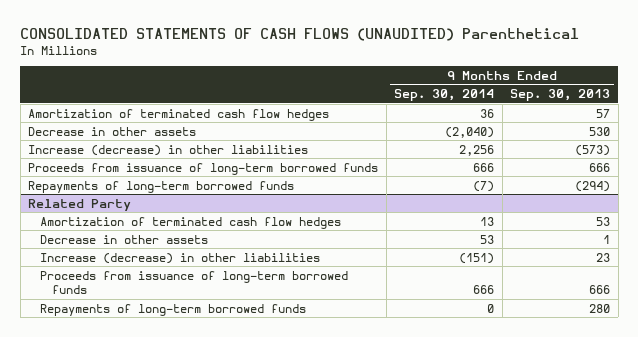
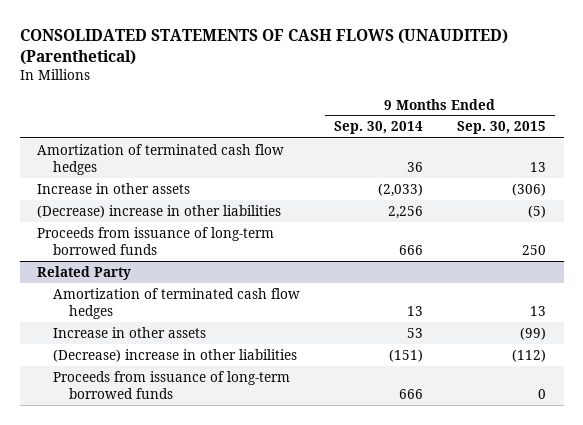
[20,27,580,41] CONSOLIDATED STATEMENTS OF CASH FLOWS (UNAUDITED) Parenthetical -> [19,28,508,65] CONSOLIDATED STATEMENTS OF CASH FLOWS (UNAUDITED) (Parenthetical)
[510,89,611,102] Sep. 30, 2013 -> none
none -> [457,121,547,135] Sep. 30, 2015
[28,126,197,136] Decrease in other assets -> [36,182,190,194] Increase in other assets
[445,126,495,138] (2,040) -> [378,182,424,197] (2,033)
[28,144,309,156] Increase (decrease) in other liabilities -> [36,204,281,218] (Decrease) increase in other liabilities
[28,180,295,193] Repayments of long-term borrowed funds -> none
[40,234,209,244] Decrease in other assets -> [52,326,206,338] Increase in other assets
[40,252,321,264] Increase (decrease) in other liabilities -> [52,348,297,362] (Decrease) increase in other liabilities
[40,303,307,316] Repayments of long-term borrowed funds -> none

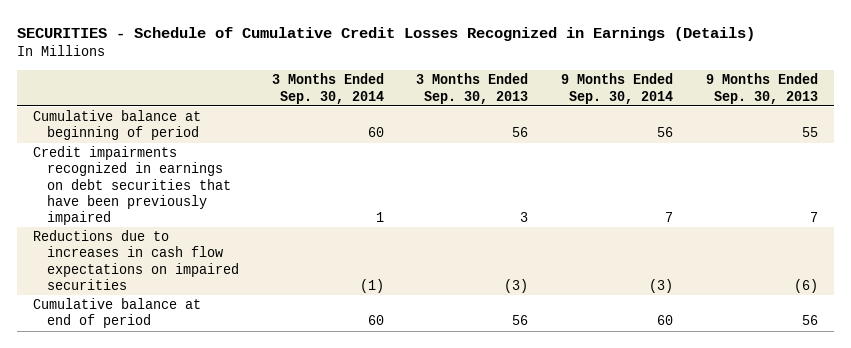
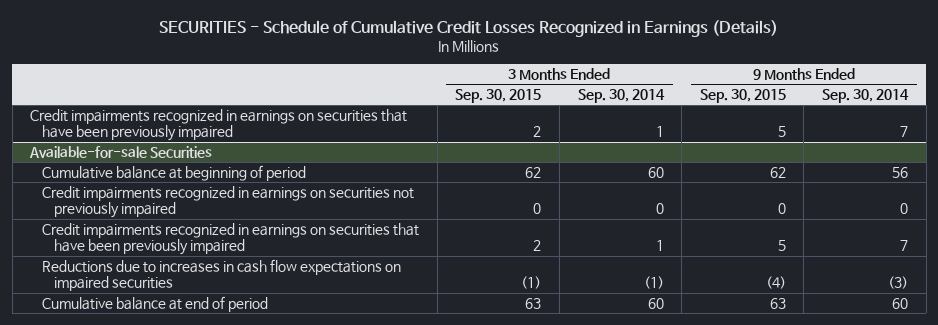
[416,73,529,104] 3 Months Ended Sep. 30, 2013 -> none
[705,73,818,104] 9 Months Ended Sep. 30, 2013 -> none
none -> [455,89,542,104] Sep. 30, 2015
none -> [699,89,786,104] Sep. 30, 2015
none -> [30,108,408,142] Credit impairments recognized in earnings on securities that have been previously impaired
none -> [29,145,213,158] Available-for-sale Securities
none -> [42,185,415,219] Credit impairments recognized in earnings on securities not previously impaired
[33,146,232,226] Credit impairments recognized in earnings on debt securities that have been previously impaired -> [42,222,420,256] Credit impairments recognized in earnings on securities that have been previously impaired

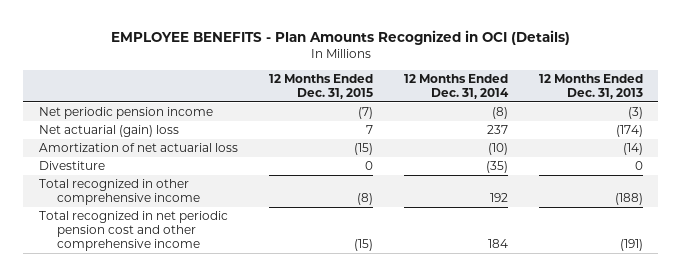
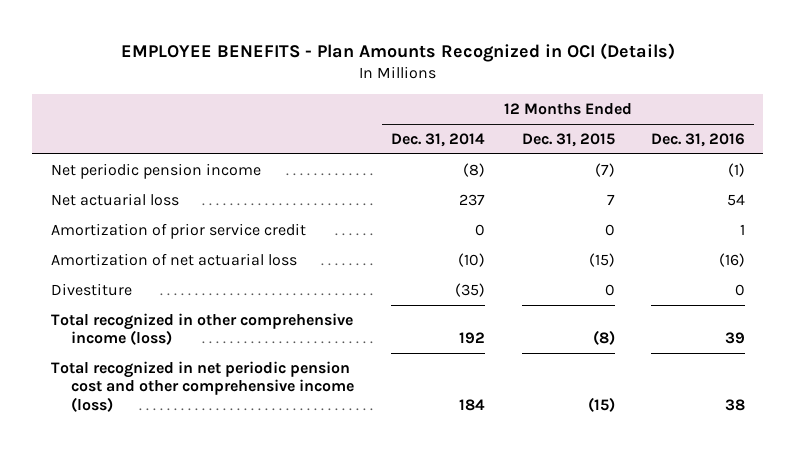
[538,73,643,99] 12 Months Ended Dec. 31, 2013 -> none
none -> [651,132,746,147] Dec. 31, 2016
[38,125,179,138] Net actuarial (gain) loss -> [50,192,179,206] Net actuarial loss
none -> [50,222,306,239] Amortization of prior service credit
[38,179,201,206] Total recognized in other comprehensive income -> [50,312,353,346] Total recognized in other comprehensive income (loss)
[38,211,228,252] Total recognized in net periodic pension cost and other comprehensive income -> [50,360,355,413] Total recognized in net periodic pension cost and other comprehensive income (loss)

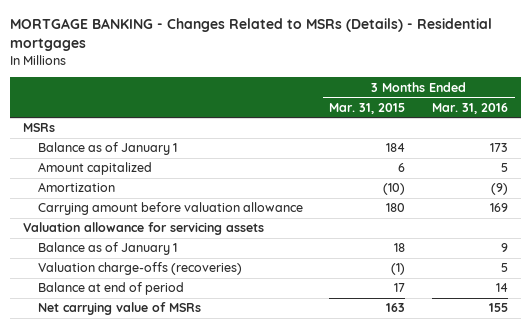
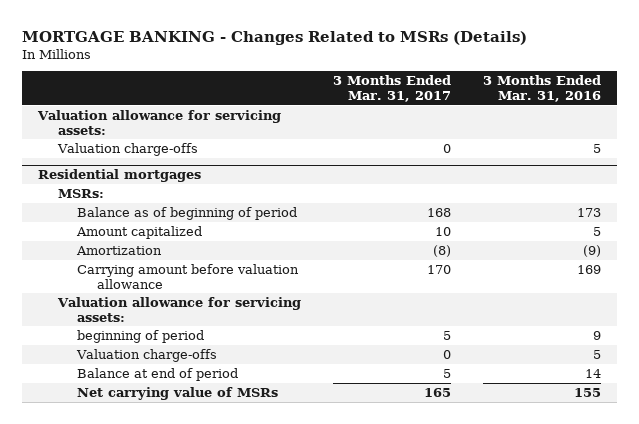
[10,18,493,52] MORTGAGE BANKING - Changes Related to MSRs (Details) - Residential mortgages -> [21,30,527,45] MORTGAGE BANKING - Changes Related to MSRs (Details)
[329,102,406,114] Mar. 31, 2015 -> none
none -> [333,75,452,103] 3 Months Ended Mar. 31, 2017
none -> [36,110,281,135] Valuation allowance for servicing assets:
none -> [56,143,198,157] Valuation charge-offs
none -> [37,169,201,183] Residential mortgages
[23,123,56,133] MSRs -> [57,189,104,199] MSRs:
[37,142,177,156] Balance as of January 1 -> [77,207,298,221] Balance as of beginning of period
[23,222,265,236] Valuation allowance for servicing assets -> [56,297,301,322] Valuation allowance for servicing assets:
[37,242,177,256] Balance as of January 1 -> [77,330,205,344] beginning of period
[37,262,242,276] Valuation charge-offs (recoveries) -> [76,349,218,363] Valuation charge-offs

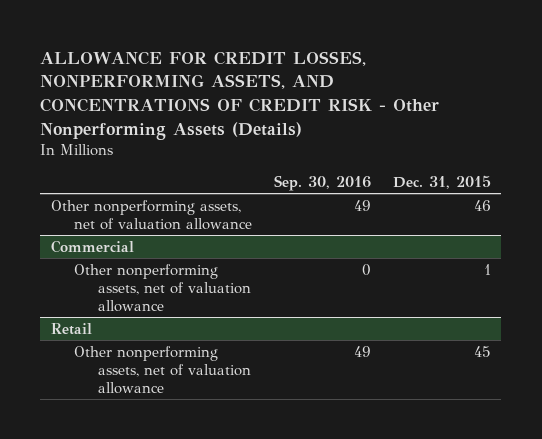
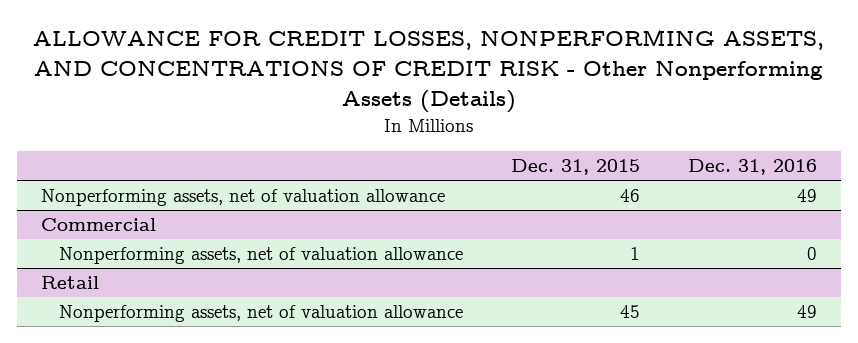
[274,175,372,192] Sep. 30, 2016 -> none
none -> [687,158,817,175] Dec. 31, 2016
[50,199,253,230] Other nonperforming assets, net of valuation allowance -> [40,189,445,207] Nonperforming assets, net of valuation allowance
[74,263,251,312] Other nonperforming assets, net of valuation allowance -> [59,247,464,265] Nonperforming assets, net of valuation allowance
[74,345,251,394] Other nonperforming assets, net of valuation allowance -> [59,305,464,323] Nonperforming assets, net of valuation allowance

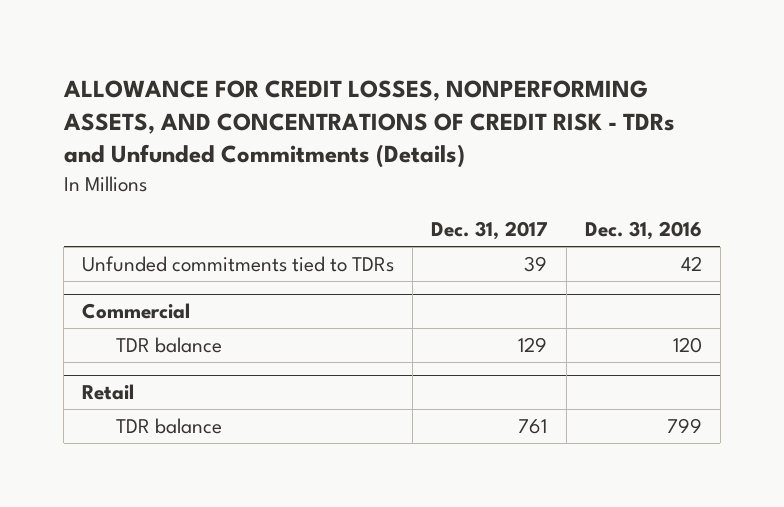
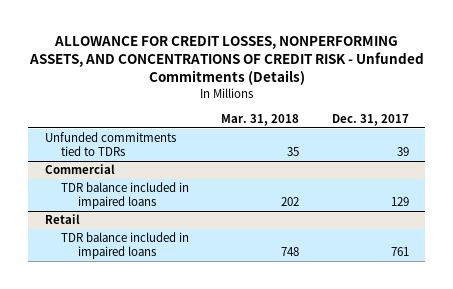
[62,79,675,169] ALLOWANCE FOR CREDIT LOSSES, NONPERFORMING ASSETS, AND CONCENTRATIONS OF CREDIT RISK - TDRs and Unfunded Commitments (Details) -> [28,36,424,86] ALLOWANCE FOR CREDIT LOSSES, NONPERFORMING ASSETS, AND CONCENTRATIONS OF CREDIT RISK - Unfunded Commitments (Details)
[584,221,702,241] Dec. 31, 2016 -> none
none -> [221,113,300,126] Mar. 31, 2018
[115,336,222,353] TDR balance -> [61,182,190,209] TDR balance included in impaired loans
[115,417,222,434] TDR balance -> [61,232,190,259] TDR balance included in impaired loans

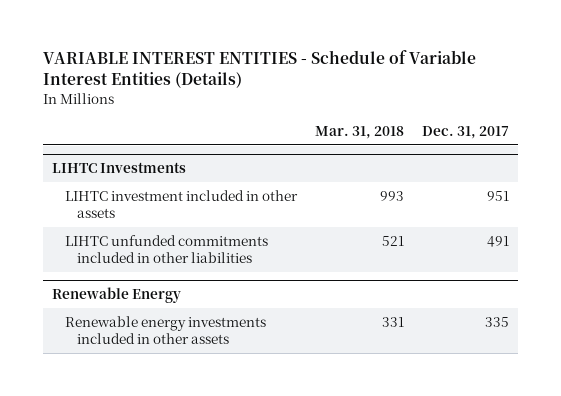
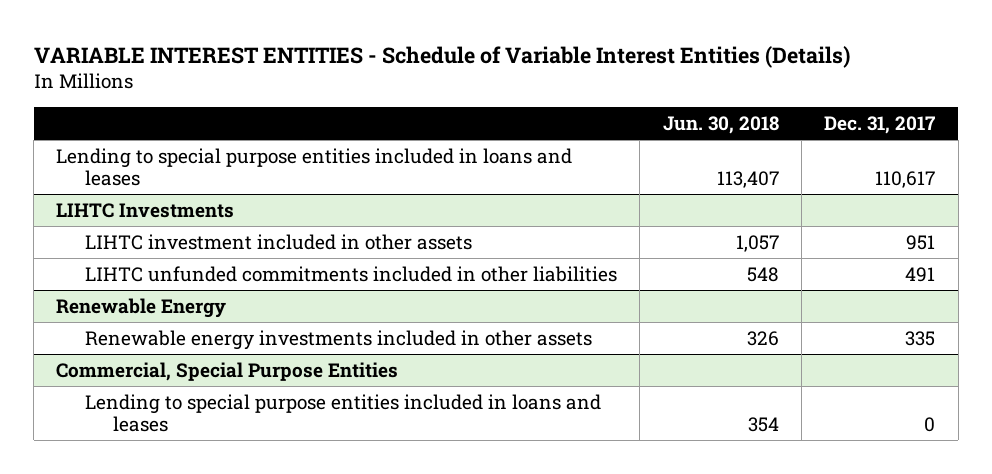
[314,126,404,140] Mar. 31, 2018 -> none
none -> [662,115,779,134] Jun. 30, 2018
none -> [56,147,573,186] Lending to special purpose entities included in loans and leases
none -> [56,361,399,381] Commercial, Special Purpose Entities
none -> [84,393,601,432] Lending to special purpose entities included in loans and leases

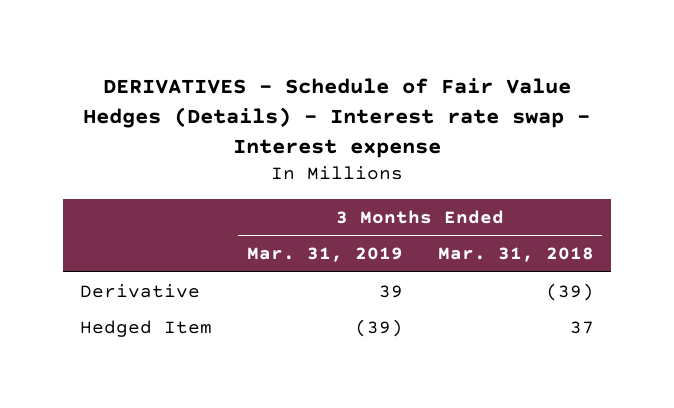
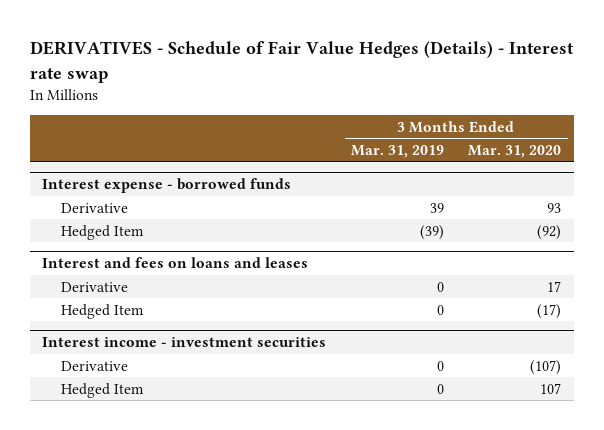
[82,78,590,159] DERIVATIVES - Schedule of Fair Value Hedges (Details) - Interest rate swap - Interest expense -> [30,41,575,83] DERIVATIVES - Schedule of Fair Value Hedges (Details) - Interest rate swap
[437,247,594,263] Mar. 31, 2018 -> none
none -> [468,145,562,159] Mar. 31, 2020
none -> [42,178,292,194] Interest expense - borrowed funds
none -> [42,257,309,269] Interest and fees on loans and leases
none -> [60,281,128,292] Derivative
none -> [60,303,144,319] Hedged Item
none -> [42,337,327,348] Interest income - investment securities
none -> [60,360,128,371] Derivative
none -> [60,382,144,398] Hedged Item

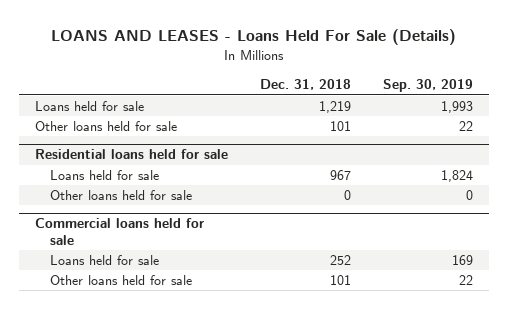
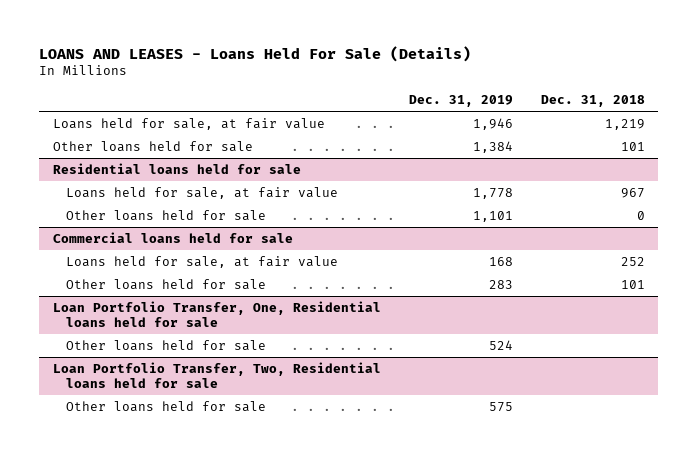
[383,79,474,93] Sep. 30, 2019 -> none
none -> [408,94,513,107] Dec. 31, 2019
[35,101,145,112] Loans held for sale -> [53,118,326,131] Loans held for sale, at fair value
[50,170,160,181] Loans held for sale -> [66,187,339,200] Loans held for sale, at fair value
[50,255,160,266] Loans held for sale -> [66,256,339,269] Loans held for sale, at fair value
none -> [53,301,382,327] Loan Portfolio Transfer, One, Residential loans held for sale
none -> [66,340,267,352] Other loans held for sale
none -> [53,362,382,388] Loan Portfolio Transfer, Two, Residential loans held for sale
none -> [66,401,267,413] Other loans held for sale

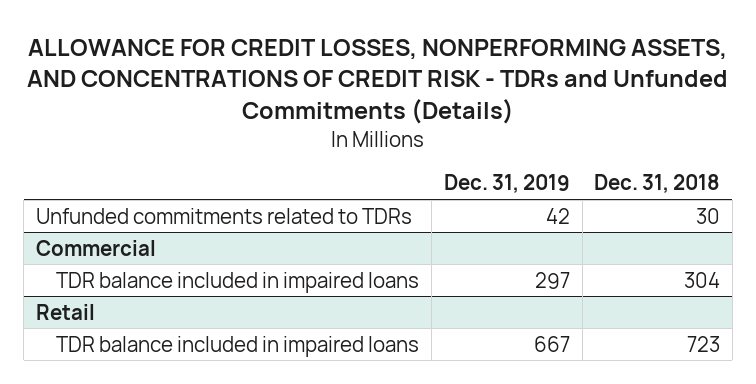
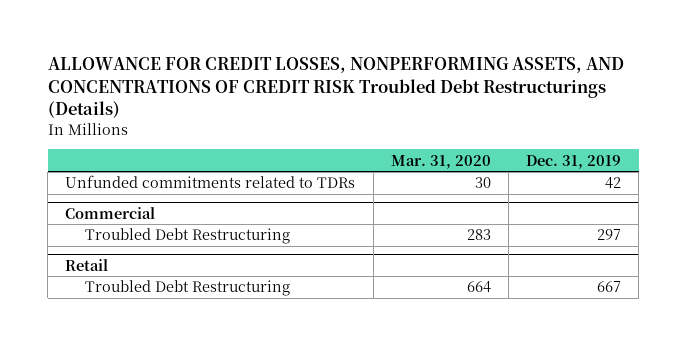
[27,38,729,124] ALLOWANCE FOR CREDIT LOSSES, NONPERFORMING ASSETS, AND CONCENTRATIONS OF CREDIT RISK - TDRs and Unfunded Commitments (Details) -> [47,57,624,119] ALLOWANCE FOR CREDIT LOSSES, NONPERFORMING ASSETS, AND CONCENTRATIONS OF CREDIT RISK Troubled Debt Restructurings (Details)
[594,174,721,194] Dec. 31, 2018 -> none
none -> [390,154,491,169] Mar. 31, 2020
[56,271,420,293] TDR balance included in impaired loans -> [85,228,291,245] Troubled Debt Restructuring
[56,335,420,357] TDR balance included in impaired loans -> [85,280,291,297] Troubled Debt Restructuring

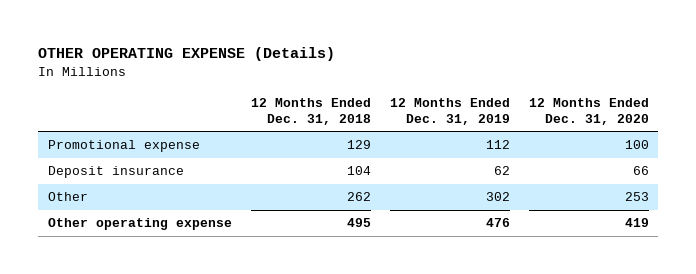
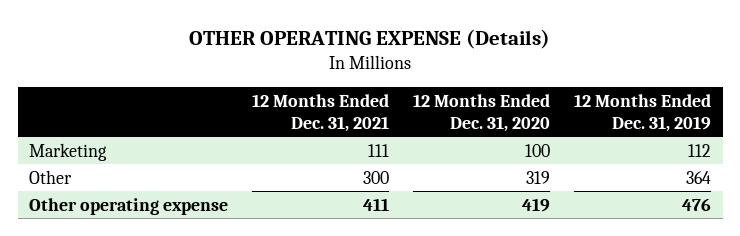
[250,97,371,125] 12 Months Ended Dec. 31, 2018 -> none
none -> [252,93,390,132] 12 Months Ended Dec. 31, 2021
[47,166,184,179] Deposit insurance -> none
[47,140,200,153] Promotional expense -> [29,142,108,161] Marketing
[485,192,510,202] 302 -> [685,170,711,184] 364
[624,192,649,202] 253 -> [525,170,550,184] 319

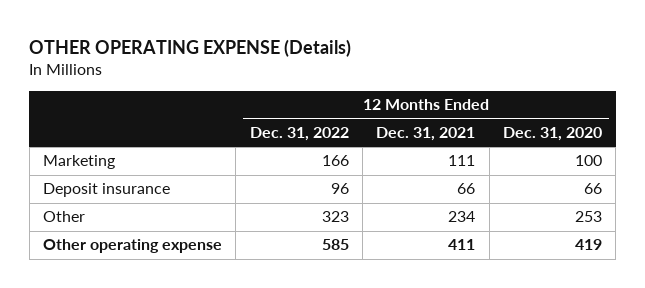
[573,93,711,132] 12 Months Ended Dec. 31, 2019 -> none
none -> [249,126,349,141] Dec. 31, 2022
none -> [43,183,171,198] Deposit insurance
[363,170,390,184] 300 -> [448,211,476,223] 234
[525,170,550,184] 319 -> [575,211,603,223] 253

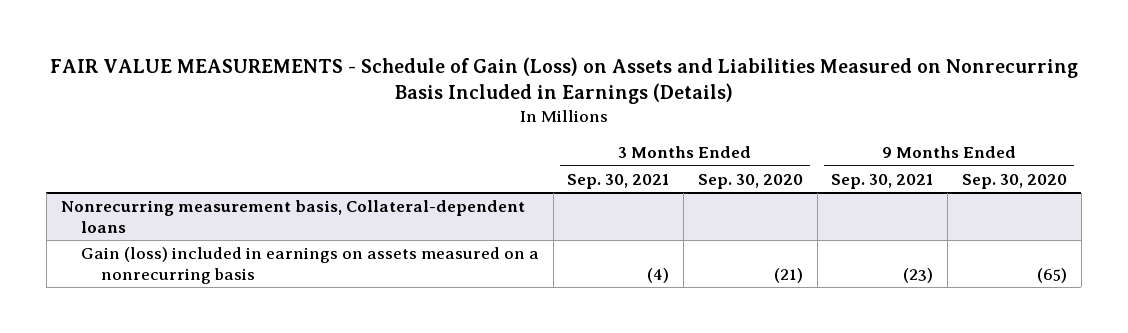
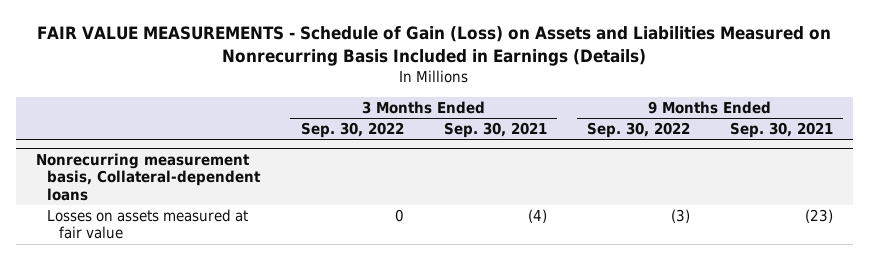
[697,173,803,189] Sep. 30, 2020 -> none
[961,173,1067,189] Sep. 30, 2020 -> none
none -> [300,122,404,139] Sep. 30, 2022
none -> [586,122,690,139] Sep. 30, 2022
[80,247,539,284] Gain (loss) included in earnings on assets measured on a nonrecurring basis -> [47,209,249,240] Losses on assets measured at fair value

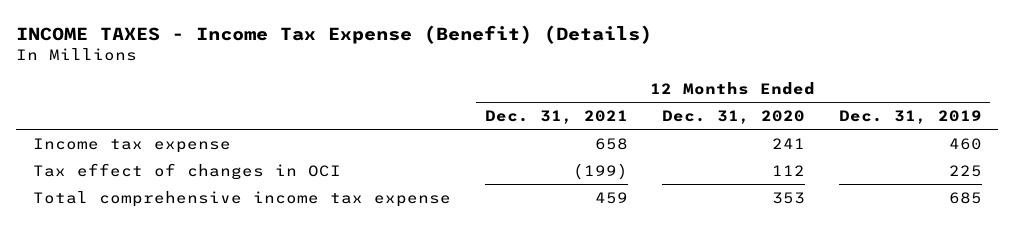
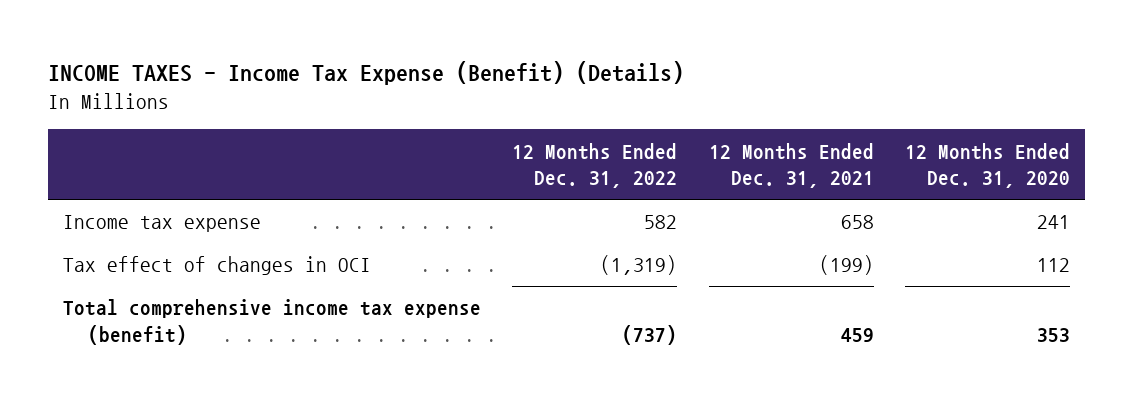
[838,110,982,125] Dec. 31, 2019 -> none
none -> [512,142,678,189] 12 Months Ended Dec. 31, 2022
[33,190,452,207] Total comprehensive income tax expense -> [63,299,482,346] Total comprehensive income tax expense (benefit)

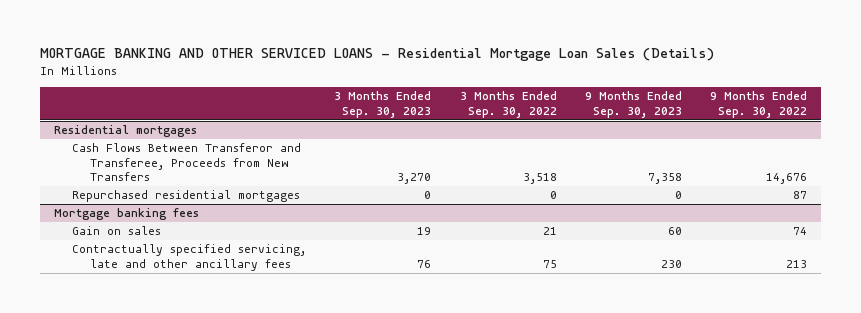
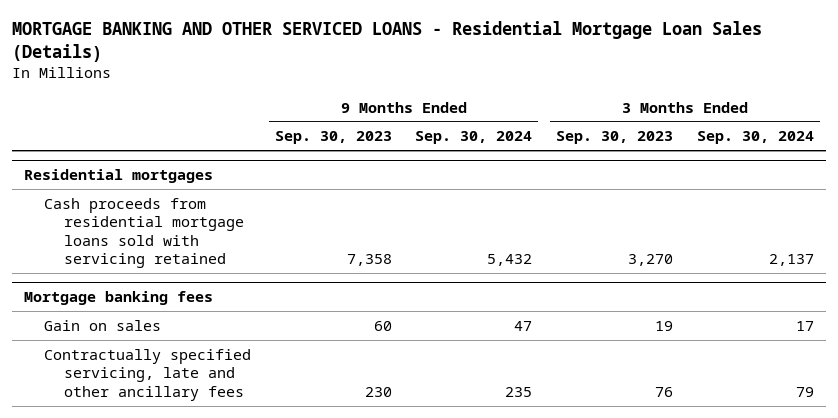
[459,91,557,118] 3 Months Ended Sep. 30, 2022 -> none
[710,91,808,118] 9 Months Ended Sep. 30, 2022 -> none
none -> [415,131,533,145] Sep. 30, 2024
none -> [696,131,814,145] Sep. 30, 2024
[72,190,301,203] Repurchased residential mortgages -> none
[72,143,302,182] Cash Flows Between Transferor and Transferee, Proceeds from New Transfers -> [43,197,244,269] Cash proceeds from residential mortgage loans sold with servicing retained

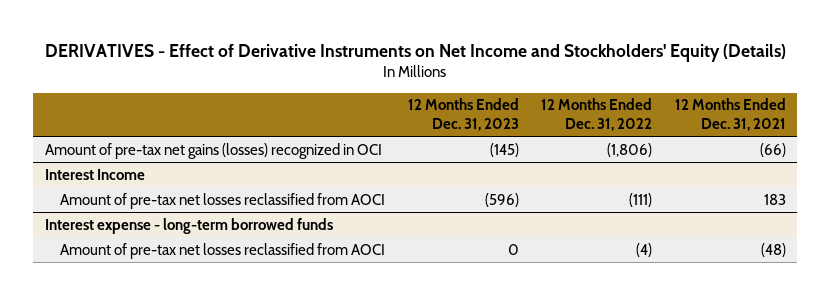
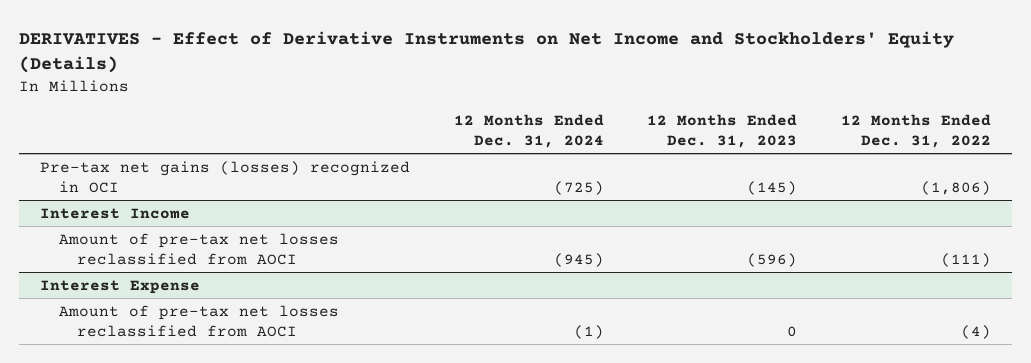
[674,98,786,132] 12 Months Ended Dec. 31, 2021 -> none
none -> [453,113,604,149] 12 Months Ended Dec. 31, 2024
[44,142,382,159] Amount of pre-tax net gains (losses) recognized in OCI -> [40,160,411,193] Pre-tax net gains (losses) recognized in OCI
[44,217,333,234] Interest expense - long-term borrowed funds -> [40,279,201,294] Interest Expense

